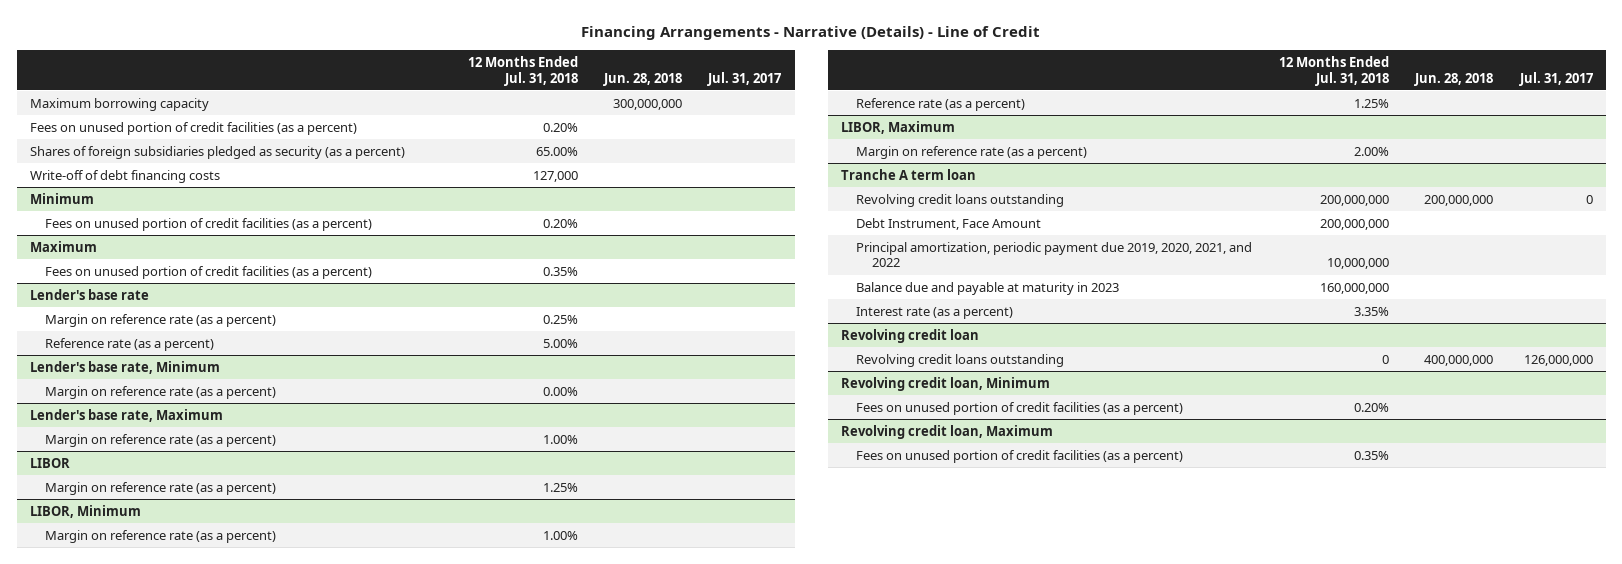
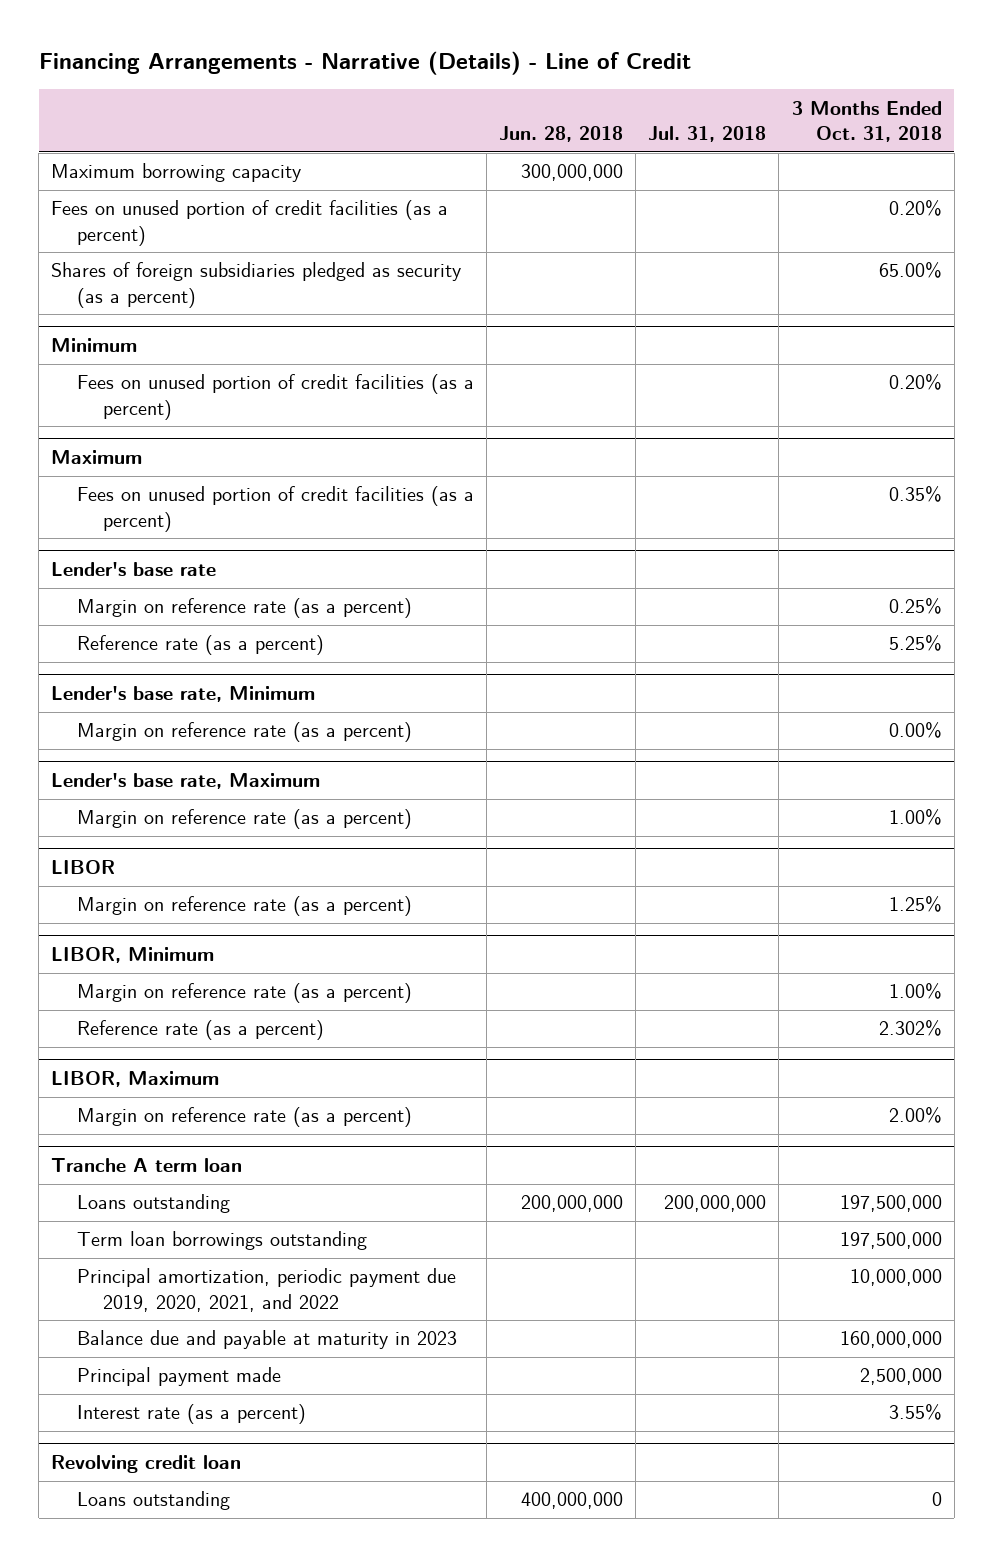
[467,56,578,86] 12 Months Ended Jul. 31, 2018 -> none
[707,71,782,86] Jul. 31, 2017 -> none
none -> [648,126,767,143] Jul. 31, 2018
none -> [791,100,942,143] 3 Months Ended Oct. 31, 2018
[29,169,220,183] Write-off of debt financing costs -> none
[856,193,1065,207] Revolving credit loans outstanding -> [76,1194,230,1214] Loans outstanding
[856,217,1042,230] Debt Instrument, Face Amount -> [76,1231,367,1251] Term loan borrowings outstanding
none -> [76,1367,281,1387] Principal payment made
[840,376,1050,391] Revolving credit loan, Minimum -> none
[856,401,1184,415] Fees on unused portion of credit facilities (as a percent) -> none
[840,424,1053,439] Revolving credit loan, Maximum -> none
[856,449,1184,463] Fees on unused portion of credit facilities (as a percent) -> none
[856,353,1065,367] Revolving credit loans outstanding -> [76,1491,230,1511] Loans outstanding

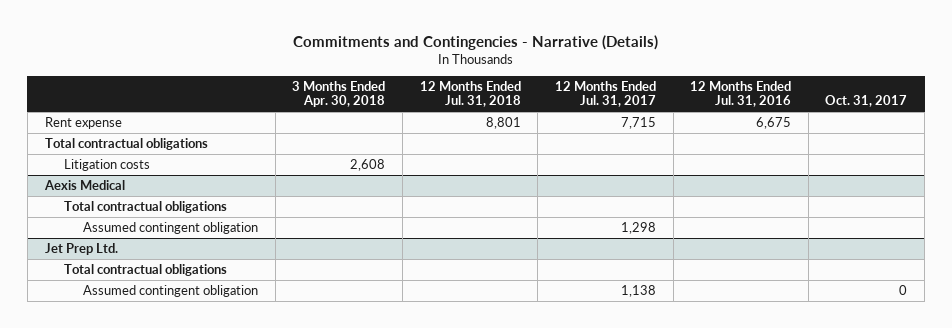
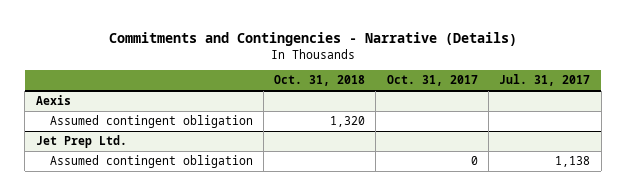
[292,80,386,108] 3 Months Ended Apr. 30, 2018 -> none
[419,80,521,108] 12 Months Ended Jul. 31, 2018 -> none
[554,80,656,108] 12 Months Ended Jul. 31, 2017 -> none
[690,80,792,108] 12 Months Ended Jul. 31, 2016 -> none
none -> [274,75,366,87] Oct. 31, 2018
none -> [499,74,591,87] Jul. 31, 2017
[44,116,122,129] Rent expense -> none
[44,137,208,150] Total contractual obligations -> none
[63,158,150,171] Litigation costs -> none
[63,200,227,213] Total contractual obligations -> none
[43,179,125,190] Aexis Medical -> [35,95,71,106] Aexis
[63,263,227,276] Total contractual obligations -> none

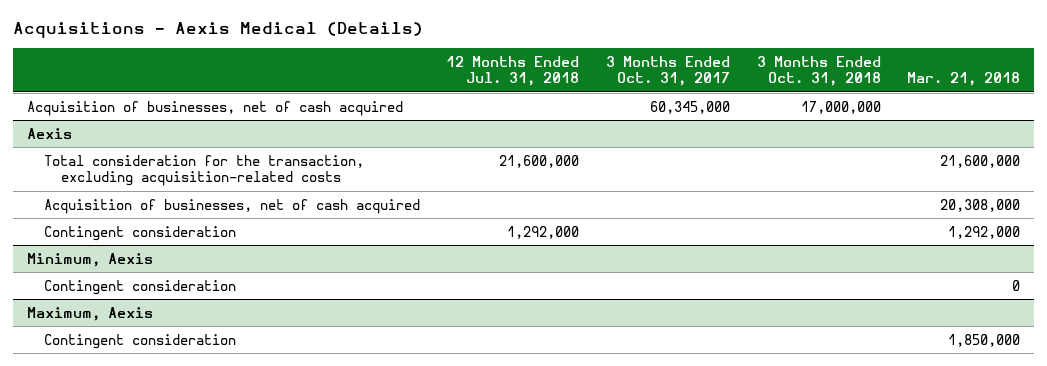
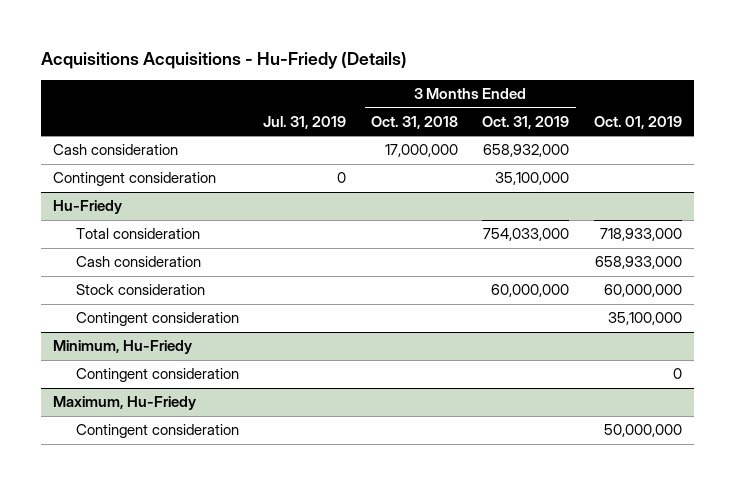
[13,22,424,39] Acquisitions - Aexis Medical (Details) -> [41,51,408,69] Acquisitions Acquisitions - Hu-Friedy (Details)
[446,55,580,87] 12 Months Ended Jul. 31, 2018 -> none
[605,55,730,87] 3 Months Ended Oct. 31, 2017 -> none
[907,72,1021,87] Mar. 21, 2018 -> none
none -> [263,116,347,130] Jul. 31, 2019
none -> [482,116,570,130] Oct. 31, 2019
none -> [594,116,683,130] Oct. 01, 2019
[26,127,72,139] Aexis -> none
[43,154,364,187] Total consideration for the transaction, excluding acquisition-related costs -> none
[43,198,420,214] Acquisition of businesses, net of cash acquired -> none
[43,225,236,241] Contingent consideration -> none
[26,252,153,267] Minimum, Aexis -> none
[43,279,236,295] Contingent consideration -> none
[26,306,153,321] Maximum, Aexis -> none
[43,333,236,349] Contingent consideration -> none
[26,100,403,116] Acquisition of businesses, net of cash acquired -> [53,144,179,156] Cash consideration
none -> [53,172,217,187] Contingent consideration
none -> [53,200,123,215] Hu-Friedy
none -> [75,228,200,240] Total consideration
none -> [75,256,201,268] Cash consideration
none -> [75,284,205,296] Stock consideration
none -> [75,312,239,327] Contingent consideration
none -> [53,340,193,355] Minimum, Hu-Friedy
none -> [75,368,239,383] Contingent consideration
none -> [53,396,197,411] Maximum, Hu-Friedy
none -> [75,424,239,439] Contingent consideration

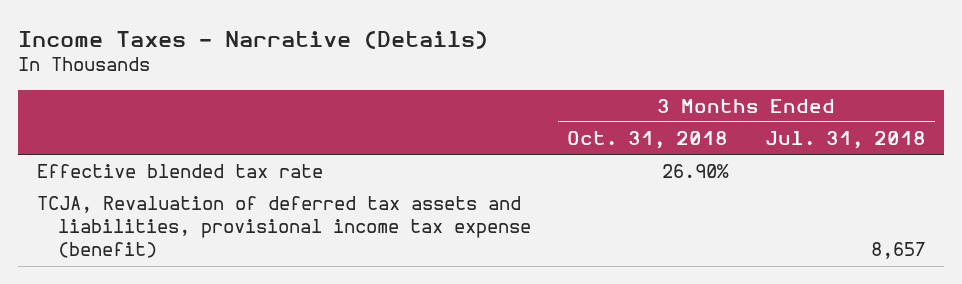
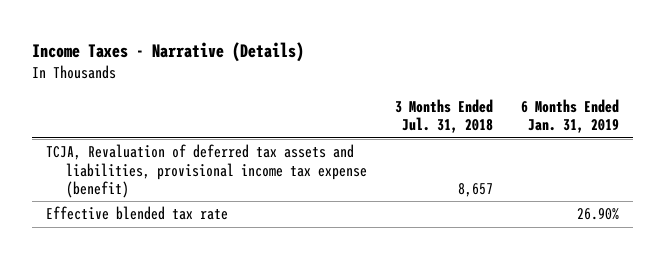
[567,131,729,150] Oct. 31, 2018 -> none
none -> [520,99,619,134] 6 Months Ended Jan. 31, 2019
[36,164,323,179] Effective blended tax rate -> [46,206,229,221] Effective blended tax rate

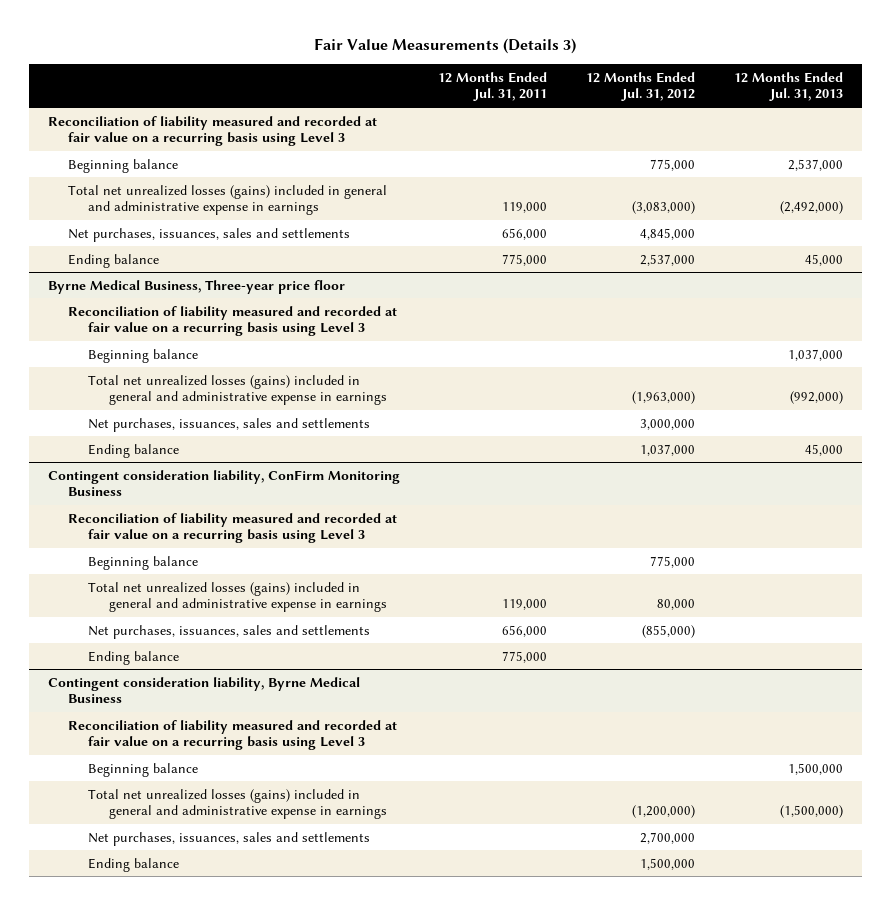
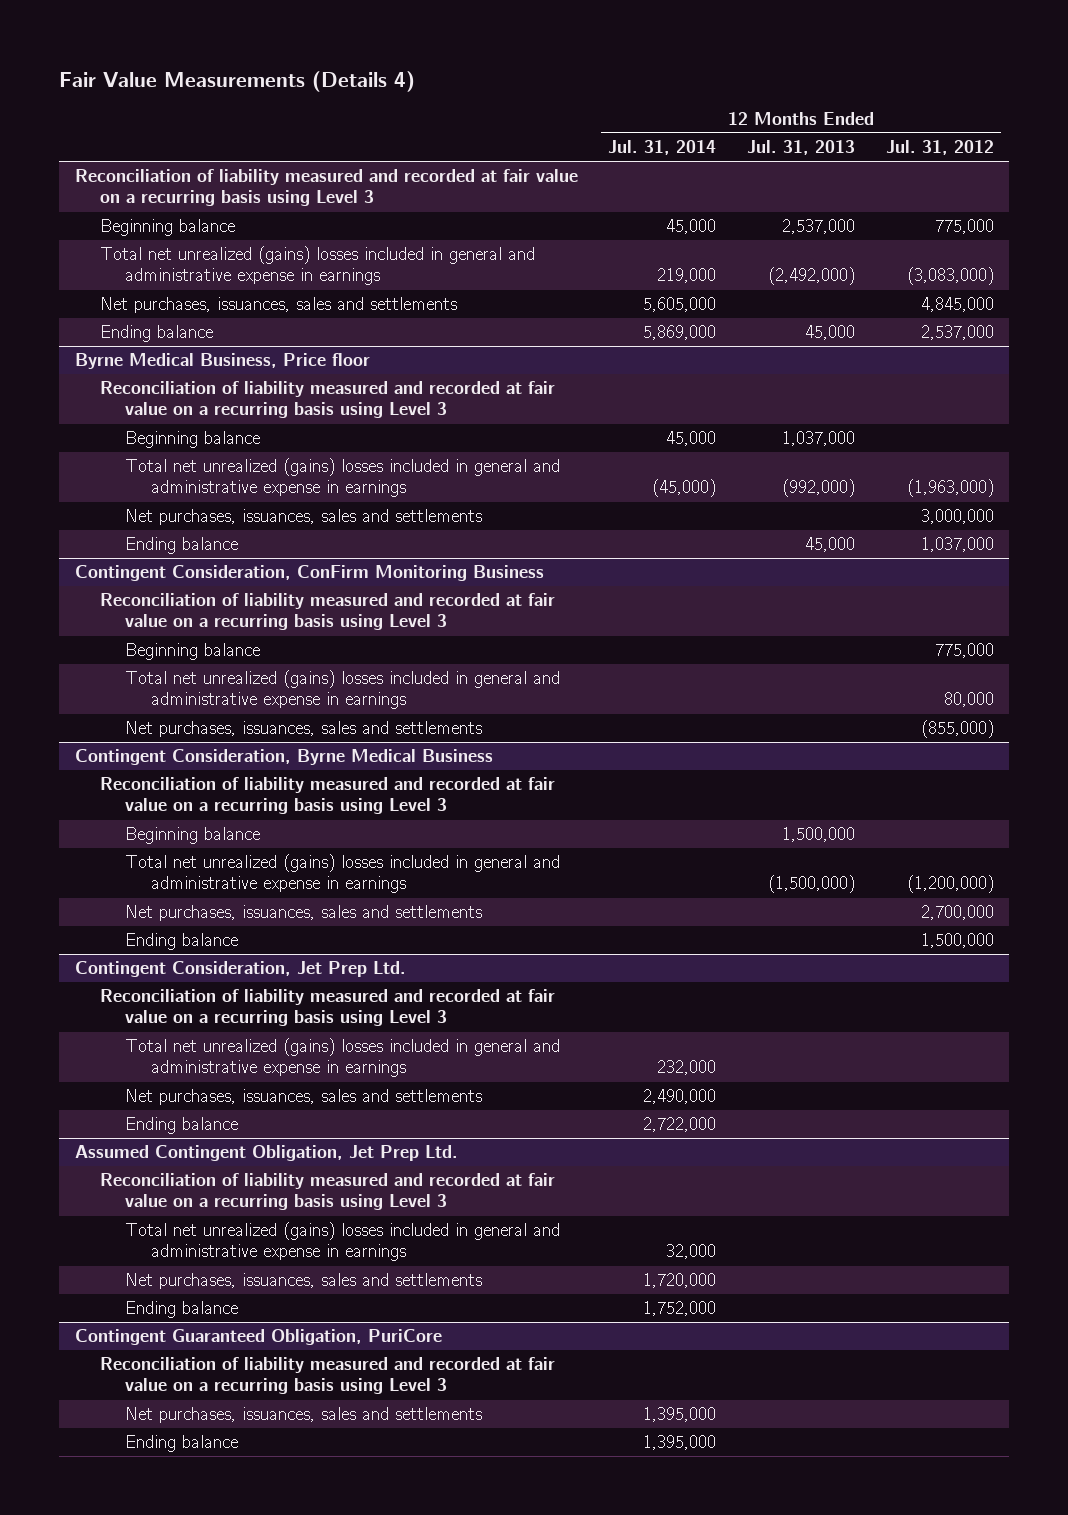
[314,38,577,55] Fair Value Measurements (Details 3) -> [59,70,416,92] Fair Value Measurements (Details 4)
[438,71,548,102] 12 Months Ended Jul. 31, 2011 -> none
none -> [608,140,717,156] Jul. 31, 2014
[68,184,388,216] Total net unrealized losses (gains) included in general and administrative expense in earnings -> [100,246,536,286] Total net unrealized (gains) losses included in general and administrative expense in earnings
[47,279,345,294] Byrne Medical Business, Three-year price floor -> [74,353,370,370] Byrne Medical Business, Price floor
[88,374,387,406] Total net unrealized losses (gains) included in general and administrative expense in earnings -> [125,458,561,498] Total net unrealized (gains) losses included in general and administrative expense in earnings
[47,469,400,497] Contingent consideration liability, ConFirm Monitoring Business -> [74,565,544,582] Contingent Consideration, ConFirm Monitoring Business
[88,581,387,613] Total net unrealized losses (gains) included in general and administrative expense in earnings -> [125,670,561,710] Total net unrealized (gains) losses included in general and administrative expense in earnings
[88,650,180,665] Ending balance -> none
[47,676,360,704] Contingent consideration liability, Byrne Medical Business -> [74,749,493,766] Contingent Consideration, Byrne Medical Business
[88,788,387,820] Total net unrealized losses (gains) included in general and administrative expense in earnings -> [125,854,561,894] Total net unrealized (gains) losses included in general and administrative expense in earnings
none -> [74,961,406,978] Contingent Consideration, Jet Prep Ltd.
none -> [100,989,556,1027] Reconciliation of liability measured and recorded at fair value on a recurring basis using Level 3
none -> [125,1038,561,1078] Total net unrealized (gains) losses included in general and administrative expense in earnings
none -> [125,1089,483,1106] Net purchases, issuances, sales and settlements
none -> [125,1117,239,1135] Ending balance
none -> [74,1145,458,1162] Assumed Contingent Obligation, Jet Prep Ltd.
none -> [100,1173,556,1211] Reconciliation of liability measured and recorded at fair value on a recurring basis using Level 3
none -> [125,1222,561,1262] Total net unrealized (gains) losses included in general and administrative expense in earnings
none -> [125,1273,483,1290] Net purchases, issuances, sales and settlements
none -> [125,1301,239,1319] Ending balance
none -> [74,1329,442,1346] Contingent Guaranteed Obligation, PuriCore
none -> [100,1357,556,1395] Reconciliation of liability measured and recorded at fair value on a recurring basis using Level 3
none -> [125,1407,483,1424] Net purchases, issuances, sales and settlements
none -> [125,1435,239,1453] Ending balance

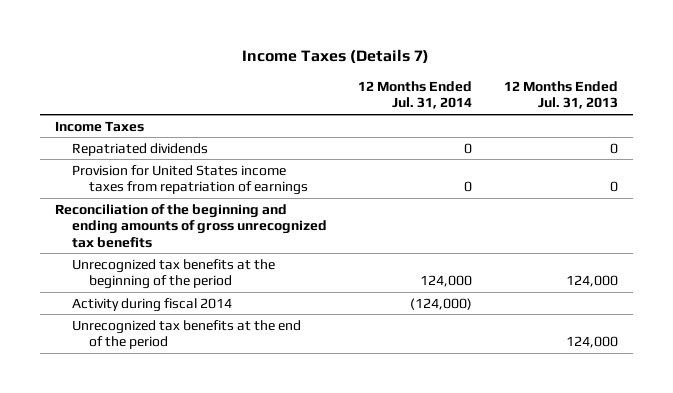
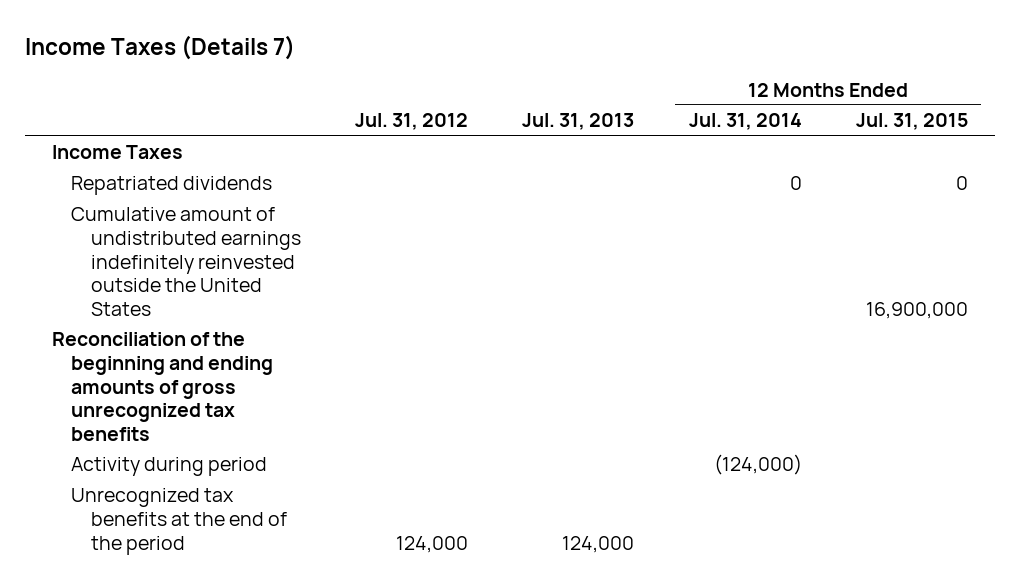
[503,80,618,110] 12 Months Ended Jul. 31, 2013 -> none
none -> [355,113,469,131] Jul. 31, 2012
none -> [522,113,635,131] Jul. 31, 2013
none -> [855,113,968,131] Jul. 31, 2015
[72,164,309,196] Provision for United States income taxes from repatriation of earnings -> none
none -> [71,207,301,317] Cumulative amount of undistributed earnings indefinitely reinvested outside the United States
[72,258,276,290] Unrecognized tax benefits at the beginning of the period -> none
[72,297,233,312] Activity during fiscal 2014 -> [71,457,268,477] Activity during period

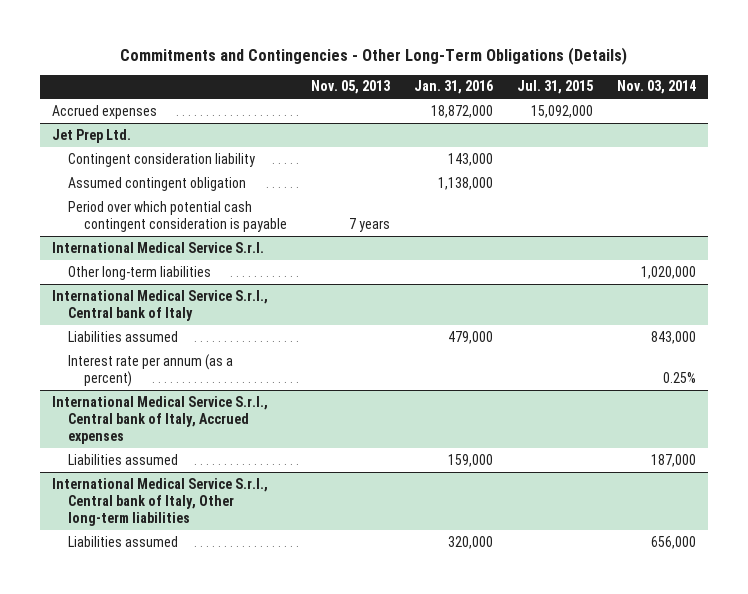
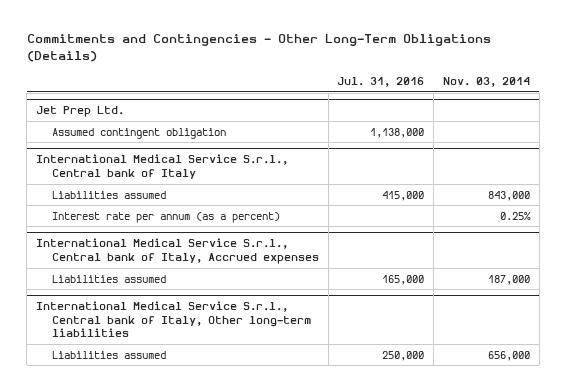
[311,80,391,95] Nov. 05, 2013 -> none
[414,80,494,95] Jan. 31, 2016 -> none
[517,80,594,95] Jul. 31, 2015 -> none
none -> [337,77,425,88] Jul. 31, 2016
[51,104,157,119] Accrued expenses -> none
[67,152,255,167] Contingent consideration liability -> none
[67,200,288,232] Period over which potential cash contingent consideration is payable -> none
[51,241,264,253] International Medical Service S.r.l. -> none
[67,265,211,280] Other long-term liabilities -> none

